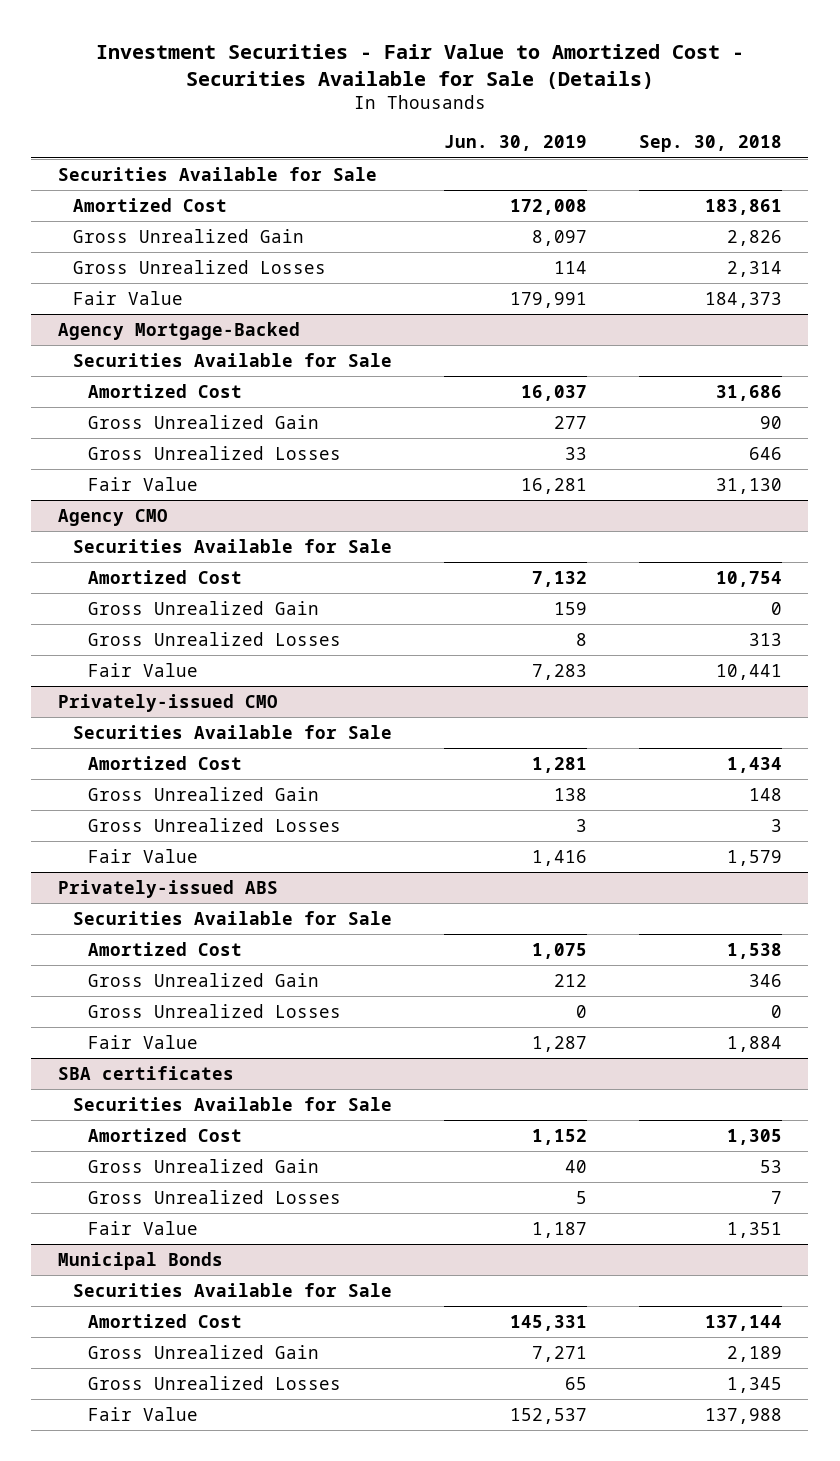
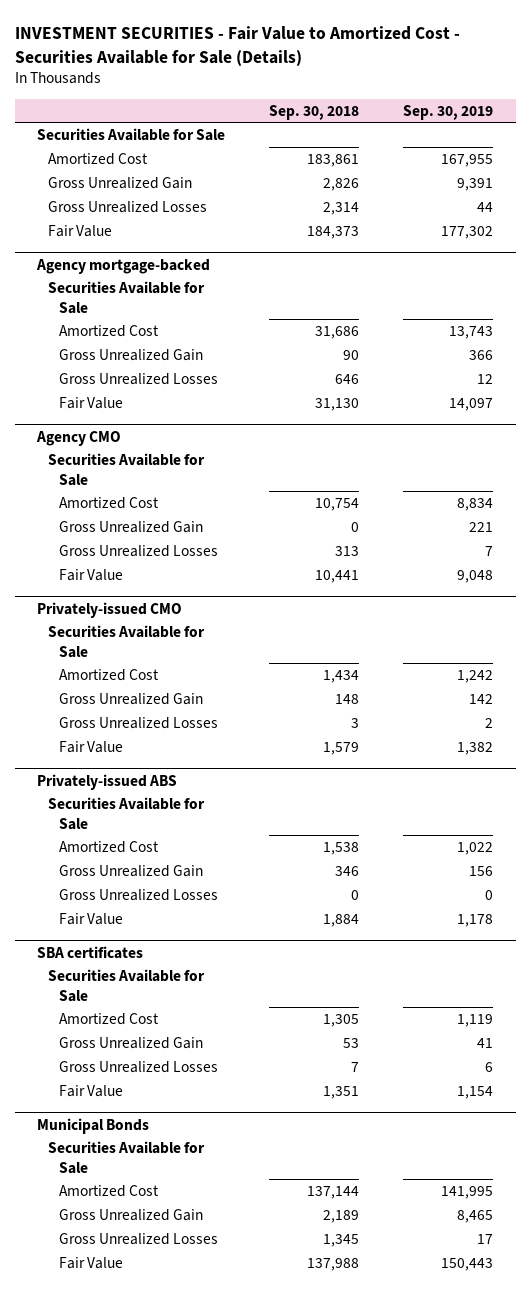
[95,43,744,89] Investment Securities - Fair Value to Amortized Cost - Securities Available for Sale (Details) -> [14,25,460,66] INVESTMENT SECURITIES - Fair Value to Amortized Cost - Securities Available for Sale (Details)
[444,135,588,152] Jun. 30, 2019 -> none
none -> [403,104,494,120] Sep. 30, 2019
[57,321,300,340] Agency Mortgage-Backed -> [35,258,210,274] Agency mortgage-backed

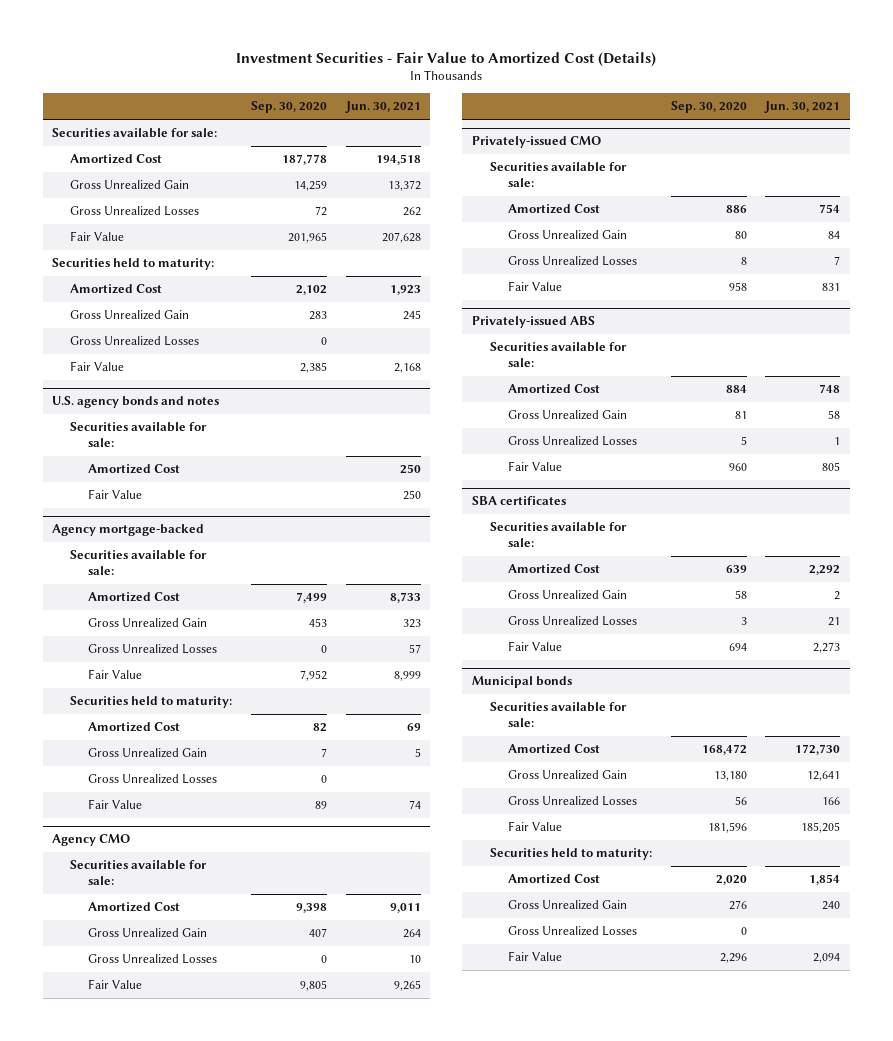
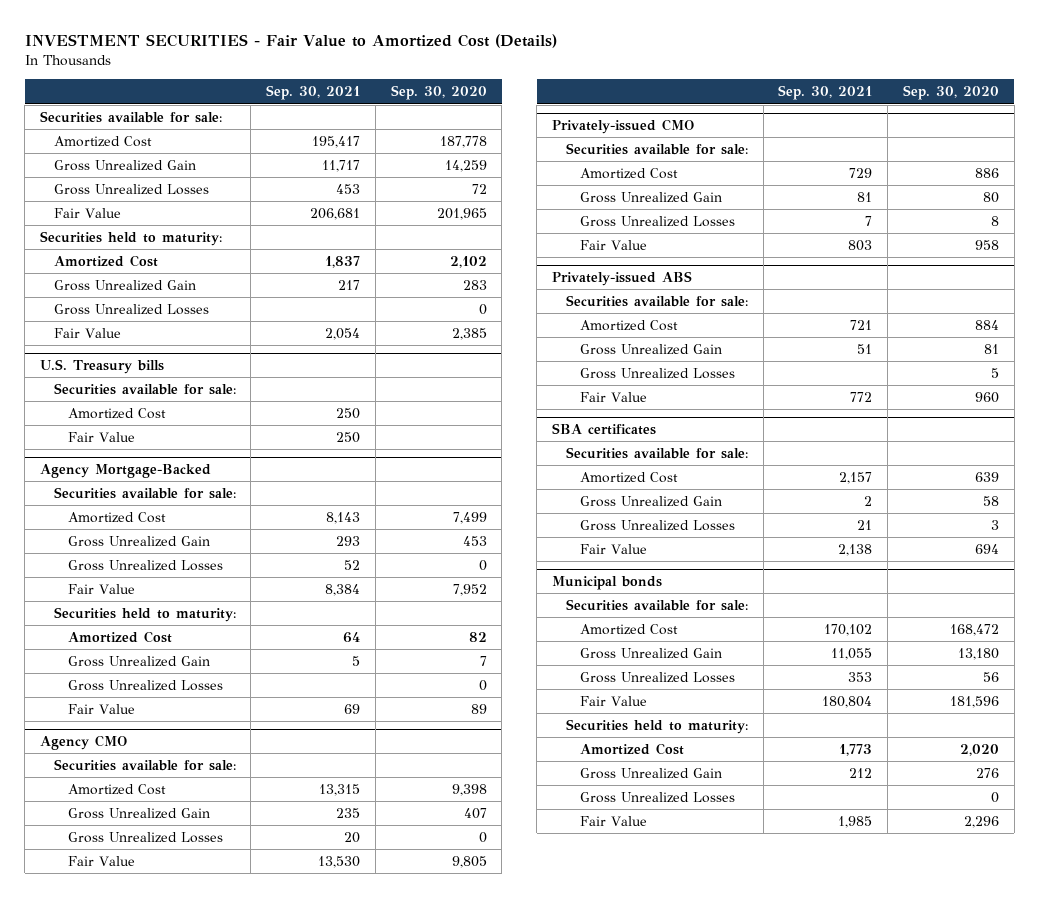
[236,51,657,67] Investment Securities - Fair Value to Amortized Cost (Details) -> [24,34,557,49] INVESTMENT SECURITIES - Fair Value to Amortized Cost (Details)
[344,101,421,114] Jun. 30, 2021 -> none
none -> [266,85,361,101] Sep. 30, 2021
[52,396,220,409] U.S. agency bonds and notes -> none
none -> [39,359,164,375] U.S. Treasury bills
[52,524,205,537] Agency mortgage-backed -> [39,464,211,479] Agency Mortgage-Backed

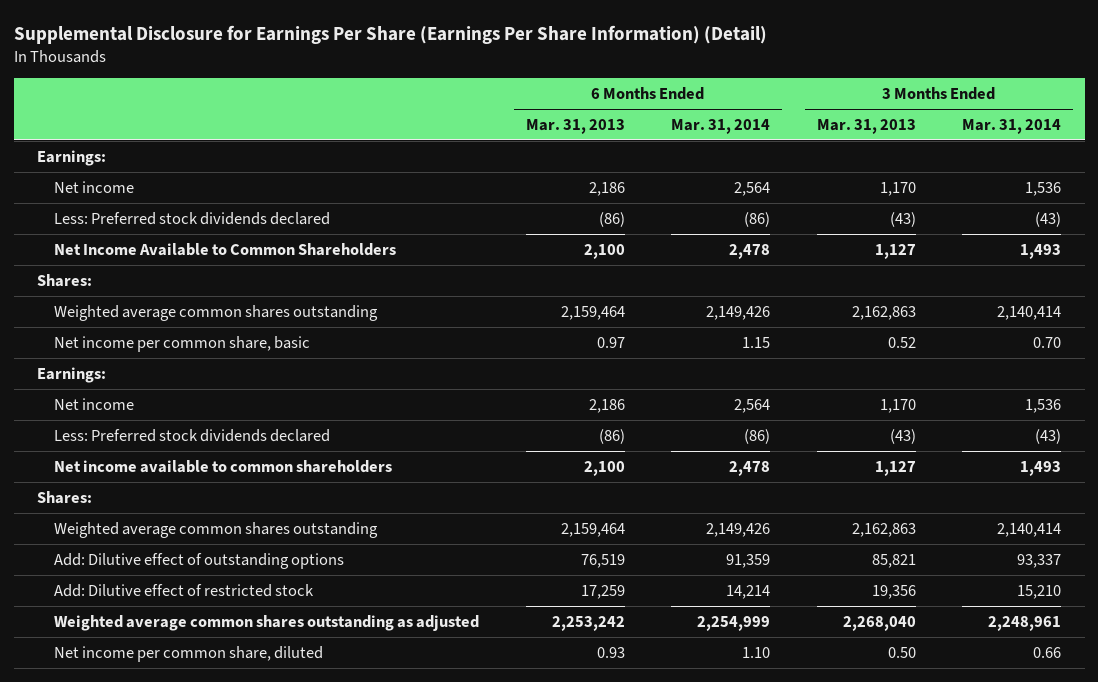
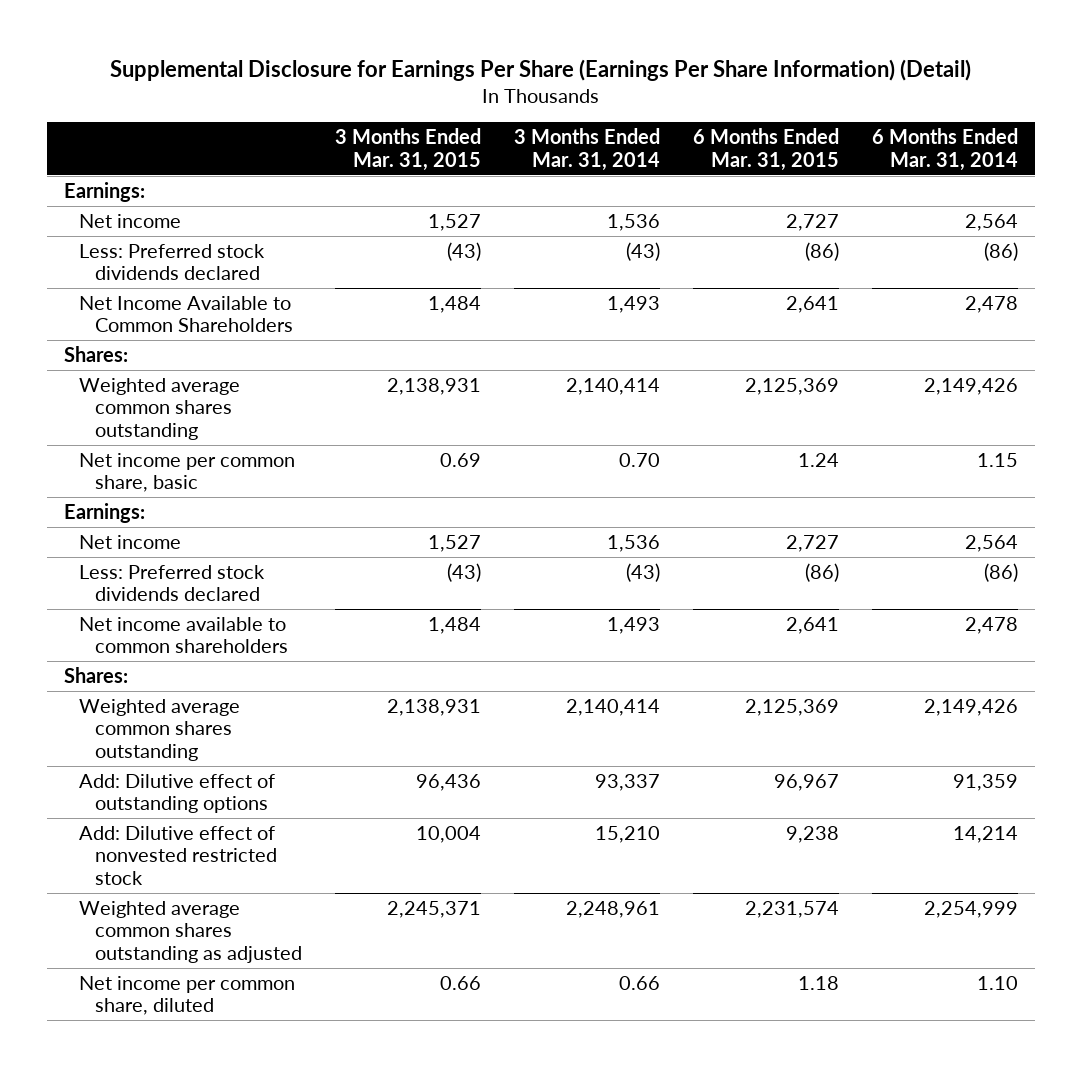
[525,119,625,135] Mar. 31, 2013 -> none
[816,119,916,135] Mar. 31, 2013 -> none
none -> [335,128,482,171] 3 Months Ended Mar. 31, 2015
none -> [693,128,840,171] 6 Months Ended Mar. 31, 2015
[54,583,315,597] Add: Dilutive effect of restricted stock -> [79,825,278,886] Add: Dilutive effect of nonvested restricted stock

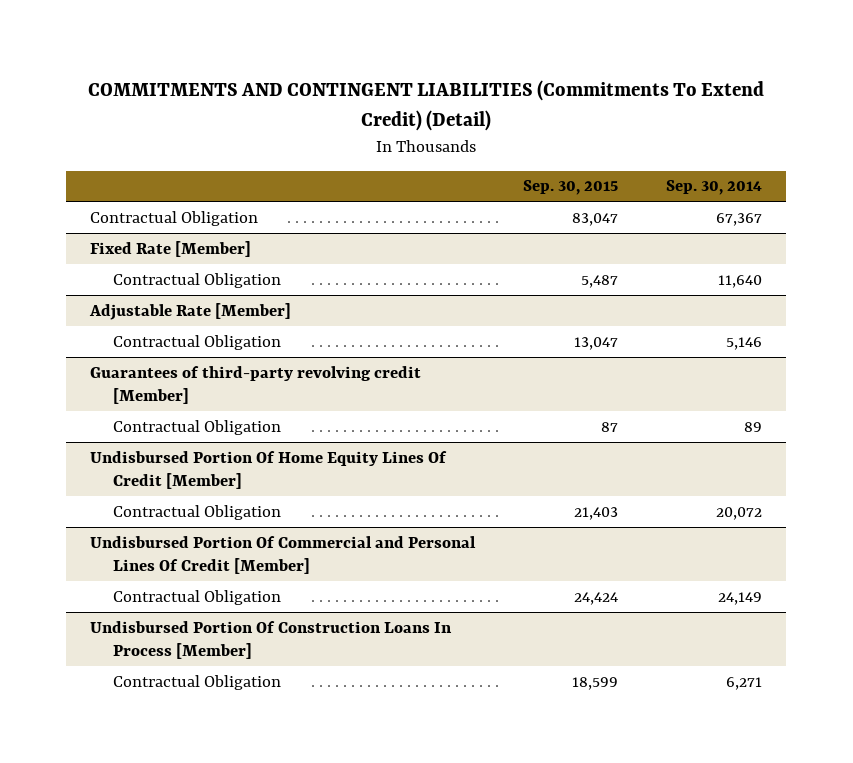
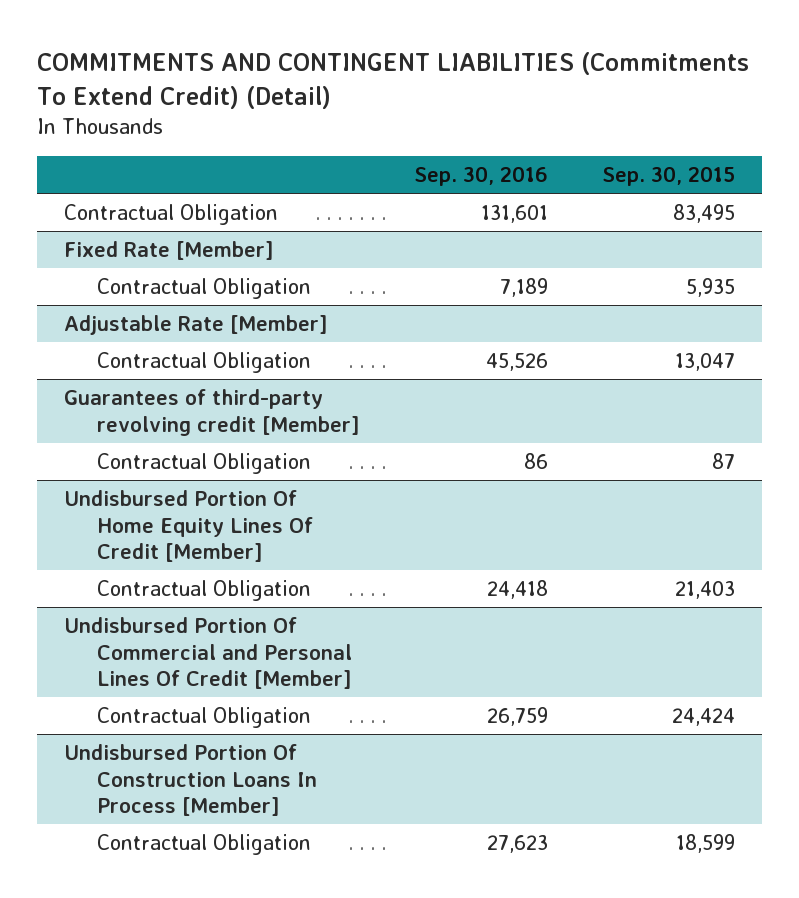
[666,180,763,196] Sep. 30, 2014 -> none
none -> [413,165,548,186] Sep. 30, 2016
[572,212,619,226] 83,047 -> [673,203,736,223] 83,495
[581,274,619,288] 5,487 -> [686,277,736,297] 5,935

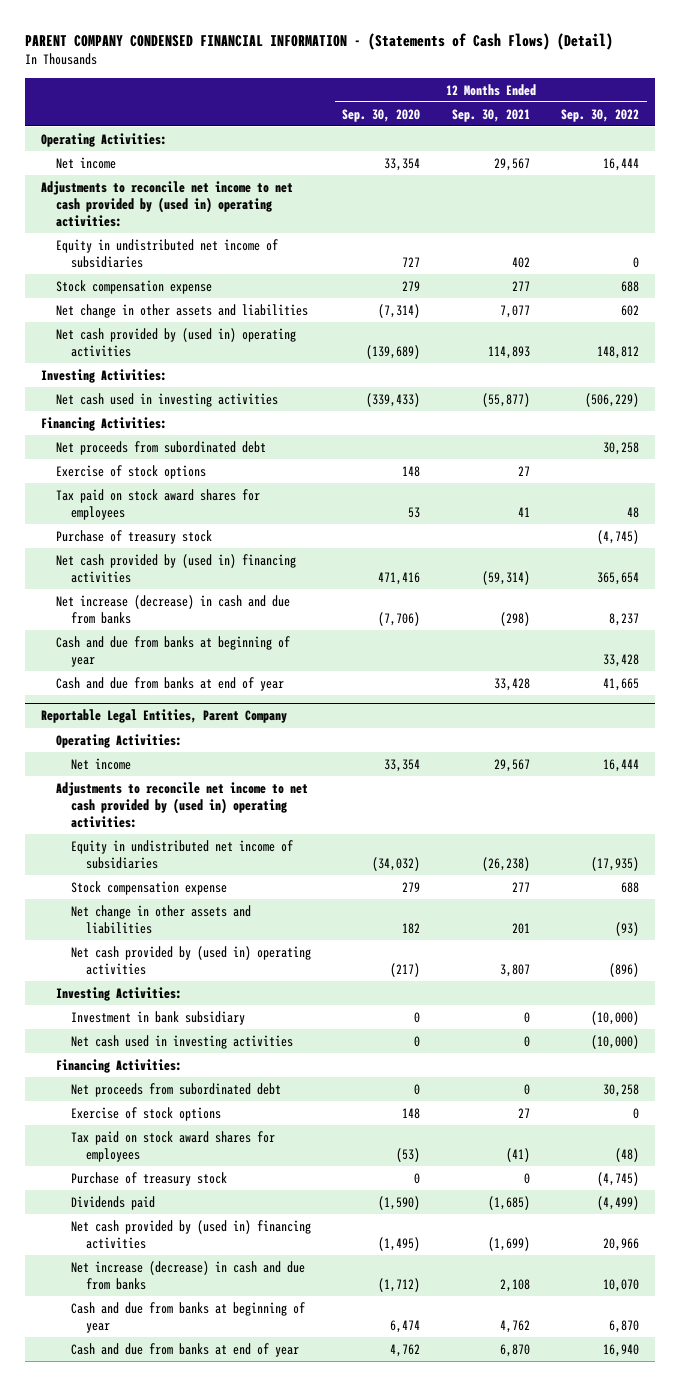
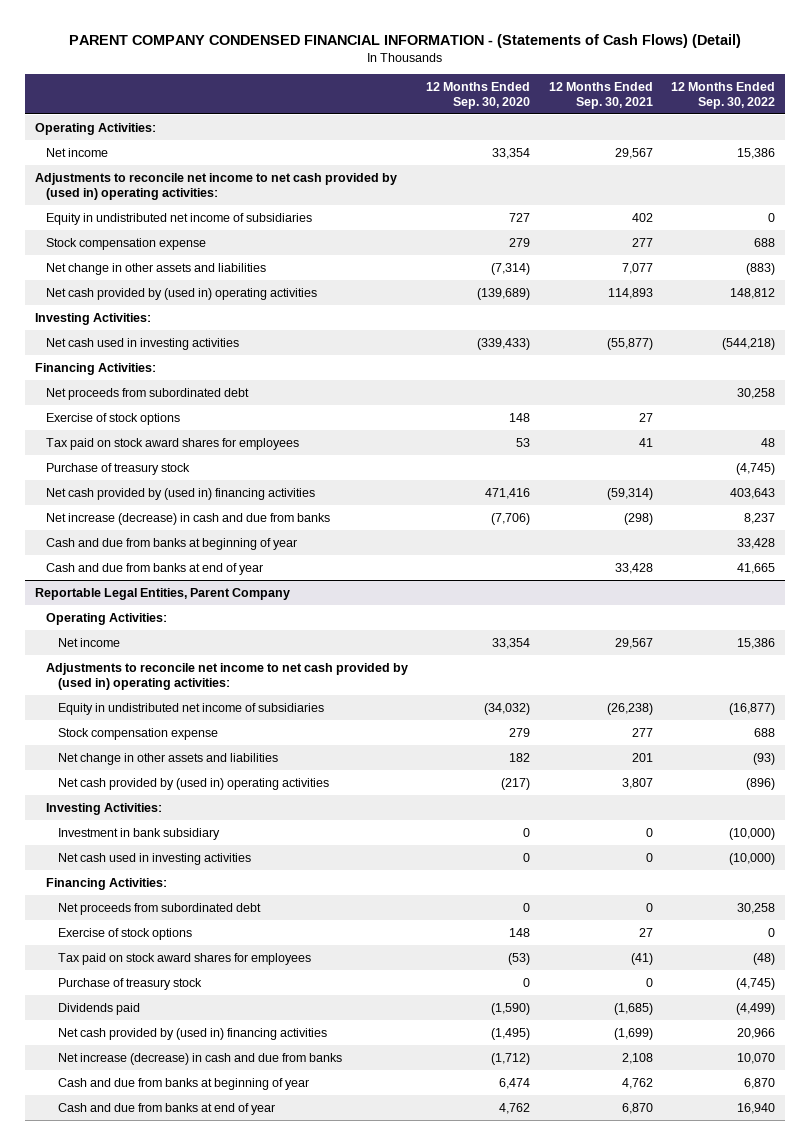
[603,157,640,171] 16,444 -> [737,147,776,159] 15,386
[621,304,640,316] 602 -> [746,262,776,275] (883)
[585,392,640,407] (506,229) -> [722,337,776,350] (544,218)
[597,571,640,585] 365,654 -> [730,487,776,499] 403,643
[603,758,640,772] 16,444 -> [737,637,776,649] 15,386
[591,856,640,871] (17,935) -> [729,702,776,715] (16,877)

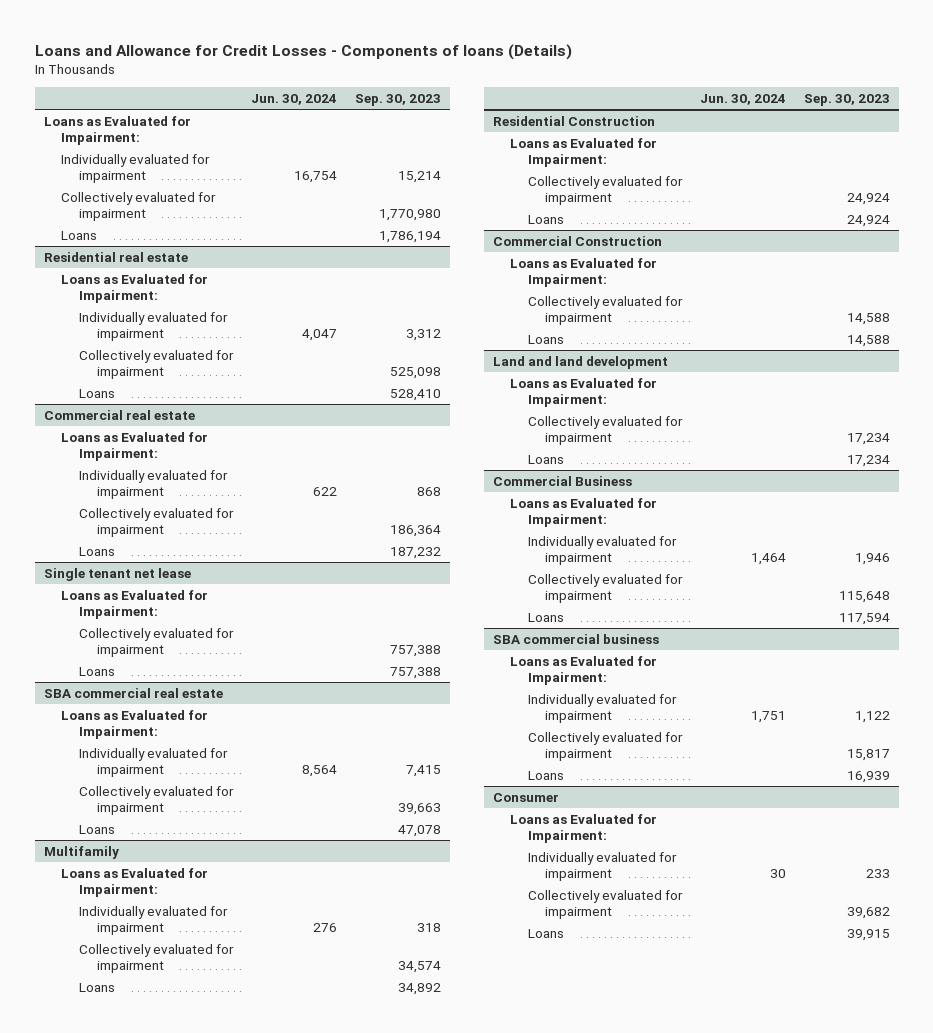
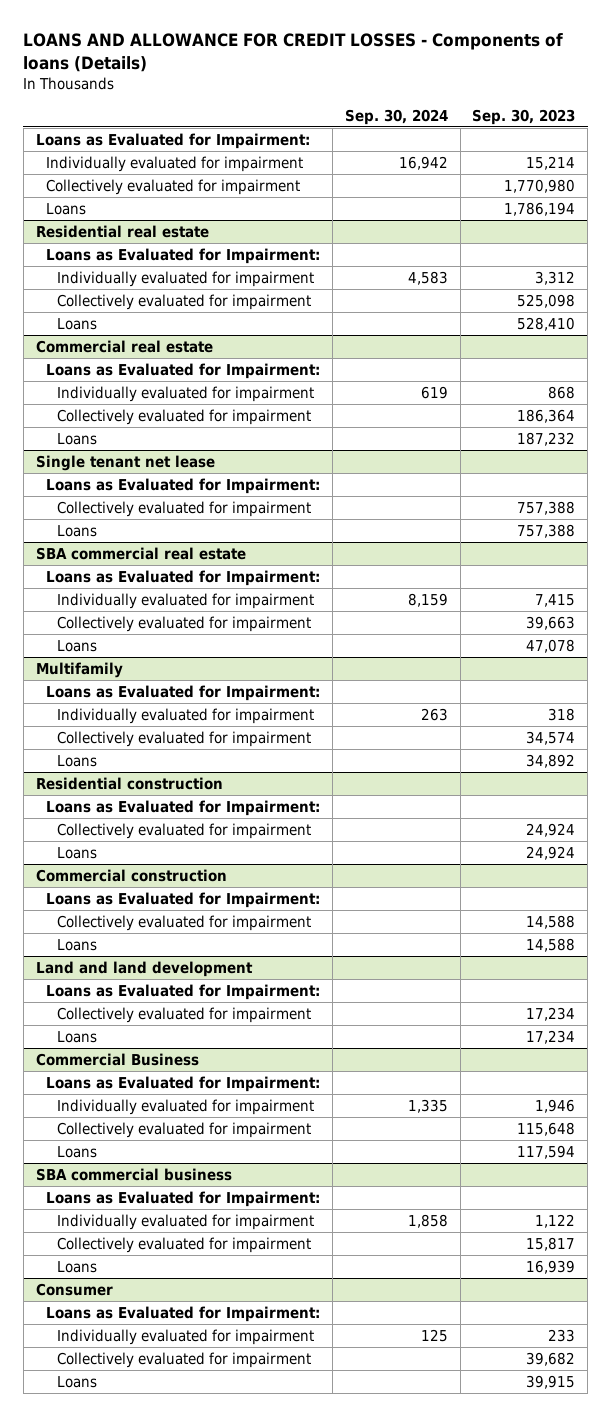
[34,43,572,60] Loans and Allowance for Credit Losses - Components of loans (Details) -> [23,33,564,73] LOANS AND ALLOWANCE FOR CREDIT LOSSES - Components of loans (Details)
[250,94,337,106] Jun. 30, 2024 -> none
none -> [344,109,448,126] Sep. 30, 2024
[492,115,655,126] Residential Construction -> [35,776,223,790] Residential construction
[492,235,662,246] Commercial Construction -> [35,868,227,882] Commercial construction

